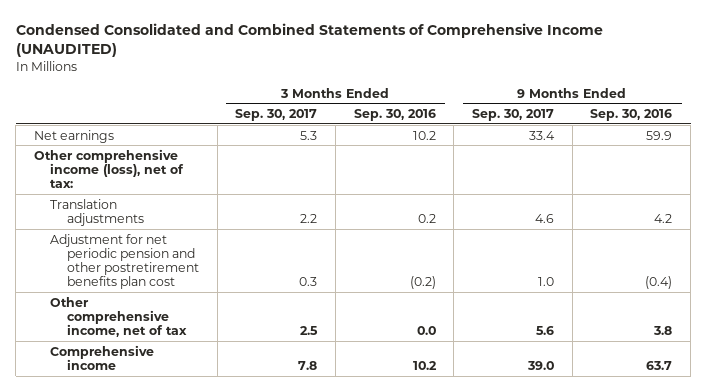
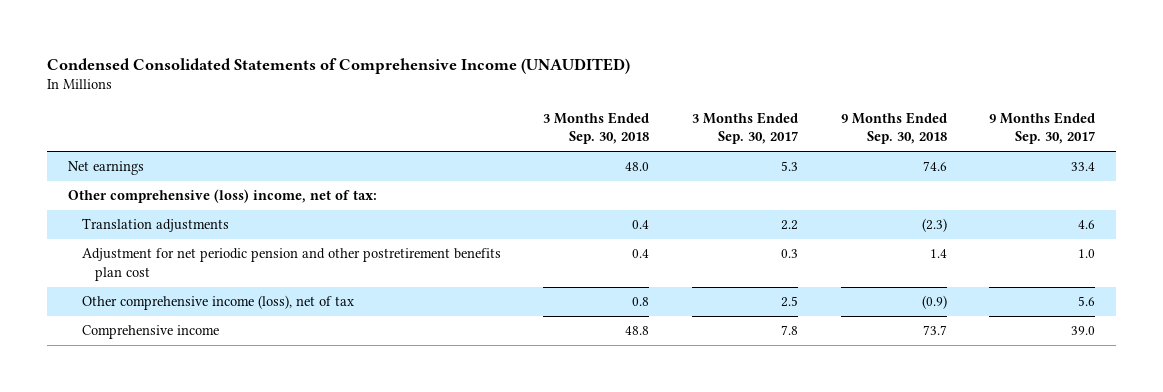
[15,23,603,58] Condensed Consolidated and Combined Statements of Comprehensive Income (UNAUDITED) -> [46,57,630,74] Condensed Consolidated Statements of Comprehensive Income (UNAUDITED)
[353,109,436,122] Sep. 30, 2016 -> none
[590,109,673,122] Sep. 30, 2016 -> none
none -> [543,112,650,145] 3 Months Ended Sep. 30, 2018
none -> [840,112,947,145] 9 Months Ended Sep. 30, 2018
[34,148,185,189] Other comprehensive income (loss), net of tax: -> [68,189,378,204] Other comprehensive (loss) income, net of tax:
[50,296,187,338] Other comprehensive income, net of tax -> [81,295,354,311] Other comprehensive income (loss), net of tax

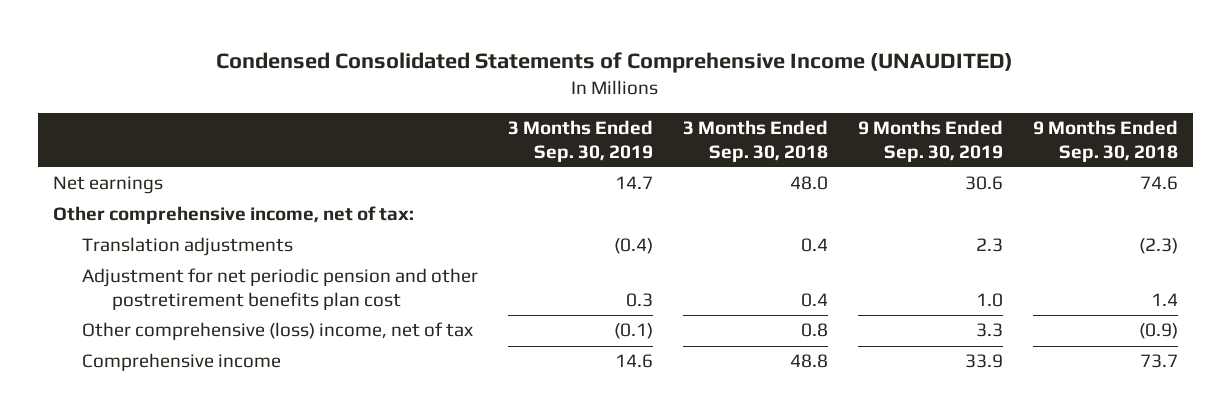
[691,112,798,145] 3 Months Ended Sep. 30, 2017 -> none
[989,112,1096,145] 9 Months Ended Sep. 30, 2017 -> none
none -> [508,120,654,162] 3 Months Ended Sep. 30, 2019
none -> [858,120,1004,162] 9 Months Ended Sep. 30, 2019
[68,189,378,204] Other comprehensive (loss) income, net of tax: -> [53,206,415,225] Other comprehensive income, net of tax:
[81,295,354,311] Other comprehensive income (loss), net of tax -> [82,322,474,341] Other comprehensive (loss) income, net of tax

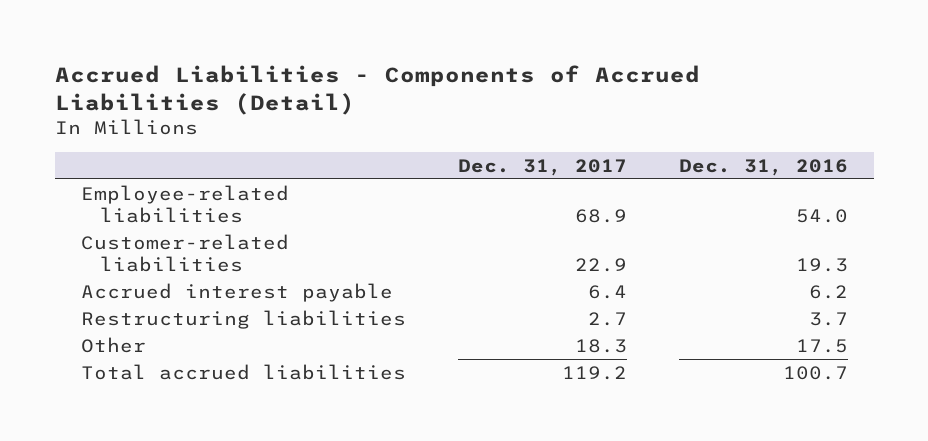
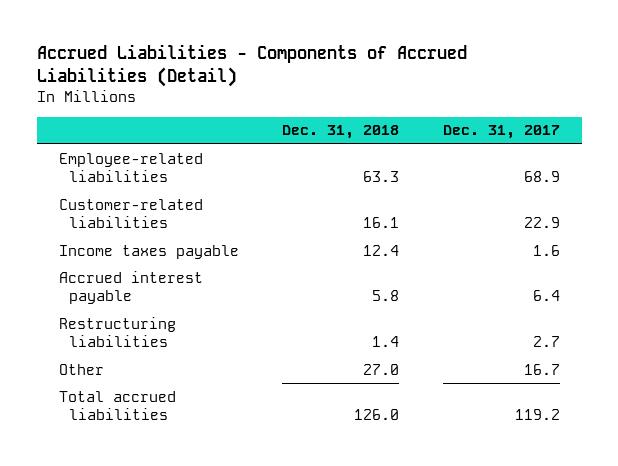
[678,158,848,176] Dec. 31, 2016 -> none
none -> [282,125,400,140] Dec. 31, 2018
none -> [58,244,239,259] Income taxes payable
[574,338,627,353] 18.3 -> [523,363,560,375] 16.7

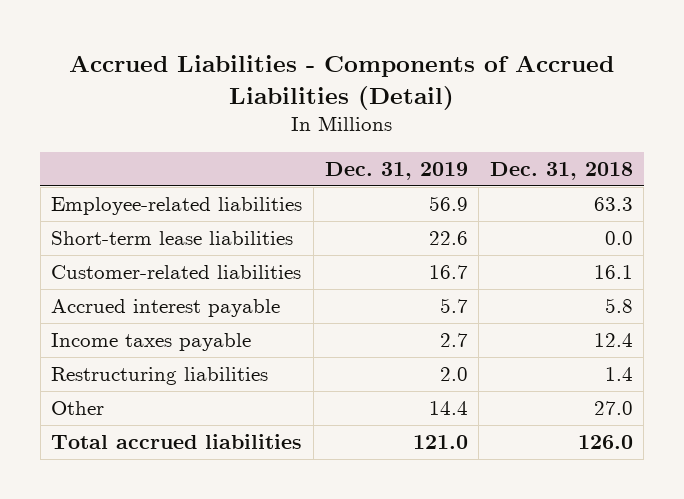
[442,125,560,140] Dec. 31, 2017 -> none
none -> [324,161,468,180] Dec. 31, 2019
none -> [51,231,294,246] Short-term lease liabilities
[58,244,239,259] Income taxes payable -> [51,333,252,352] Income taxes payable

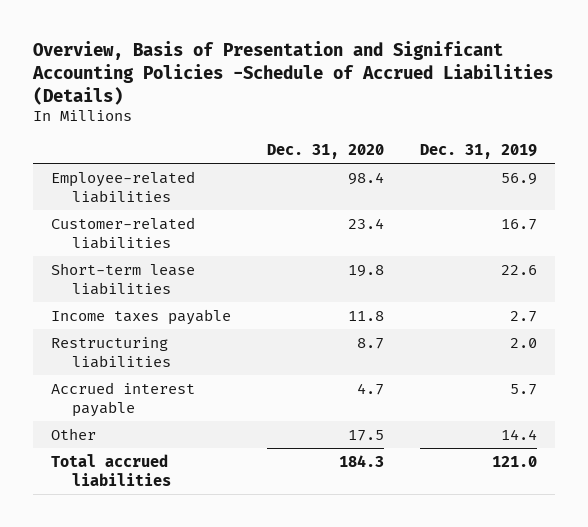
[69,55,615,110] Accrued Liabilities - Components of Accrued Liabilities (Detail) -> [31,40,553,105] Overview, Basis of Presentation and Significant Accounting Policies -Schedule of Accrued Liabilities (Details)
[489,161,633,180] Dec. 31, 2018 -> none
none -> [267,143,385,159] Dec. 31, 2020
[51,231,294,246] Short-term lease liabilities -> [50,262,195,295] Short-term lease liabilities
[51,299,281,318] Accrued interest payable -> [50,381,195,417] Accrued interest payable

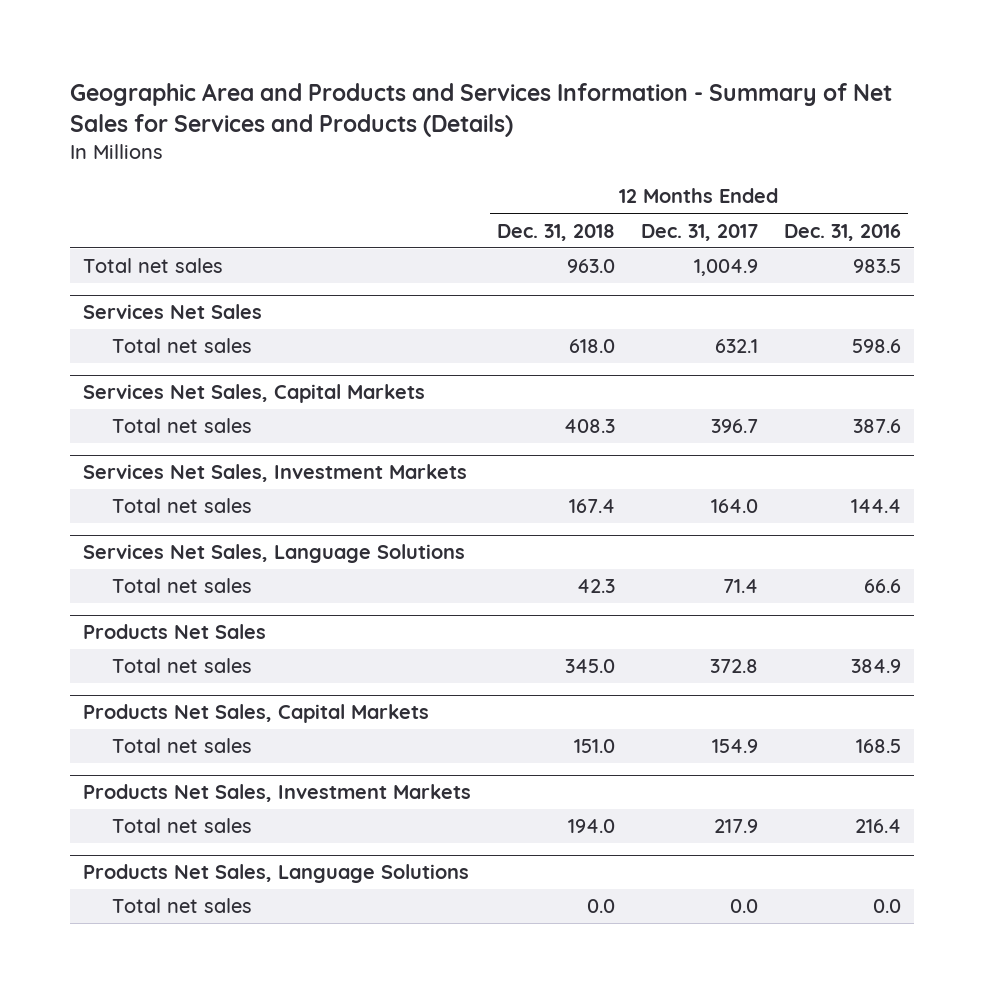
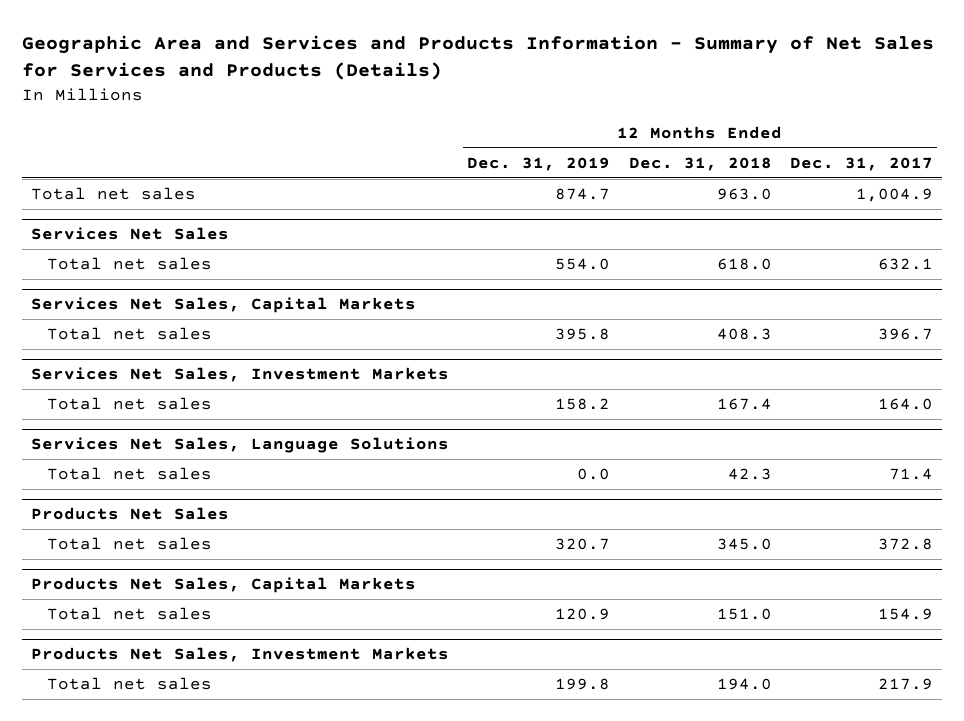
[69,82,892,138] Geographic Area and Products and Services Information - Summary of Net Sales for Services and Products (Details) -> [22,35,935,81] Geographic Area and Services and Products Information - Summary of Net Sales for Services and Products (Details)
[784,223,902,241] Dec. 31, 2016 -> none
none -> [467,156,611,171] Dec. 31, 2019
[82,864,469,884] Products Net Sales, Language Solutions -> none
[112,898,253,914] Total net sales -> none

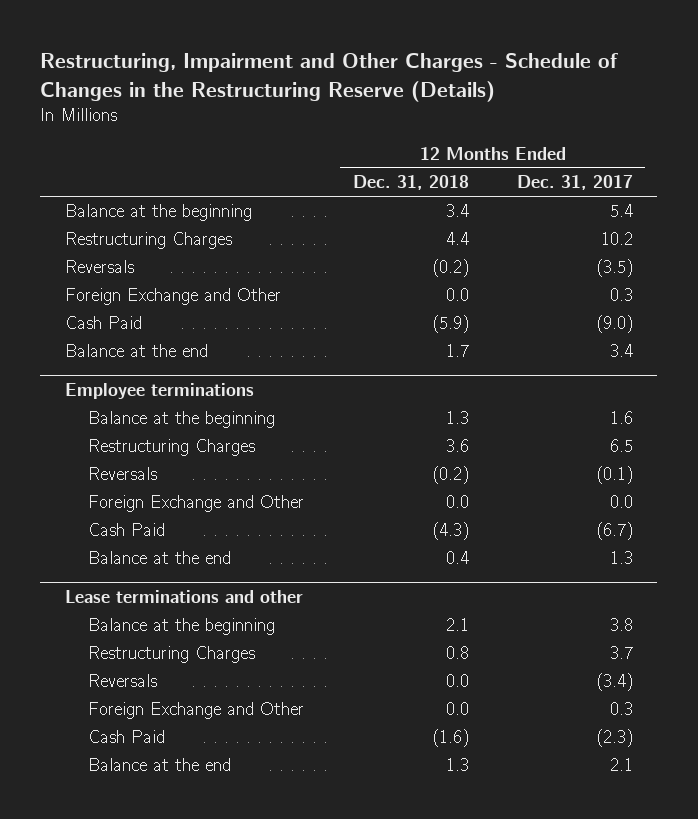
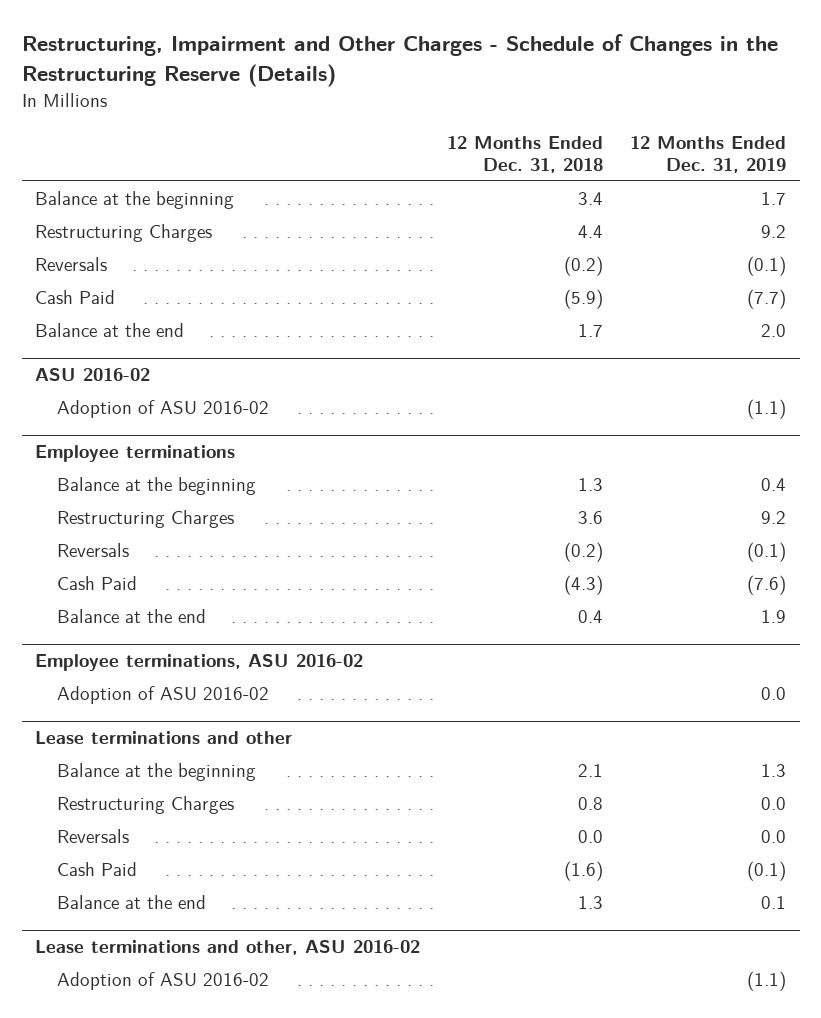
[517,175,634,191] Dec. 31, 2017 -> none
none -> [630,135,787,173] 12 Months Ended Dec. 31, 2019
[64,288,281,306] Foreign Exchange and Other -> none
none -> [35,368,151,382] ASU 2016-02
none -> [56,400,269,419] Adoption of ASU 2016-02
[87,495,304,513] Foreign Exchange and Other -> none
none -> [35,654,364,672] Employee terminations, ASU 2016-02
none -> [56,686,269,705] Adoption of ASU 2016-02
[87,702,304,720] Foreign Exchange and Other -> none
none -> [35,940,421,956] Lease terminations and other, ASU 2016-02
none -> [56,972,269,991] Adoption of ASU 2016-02

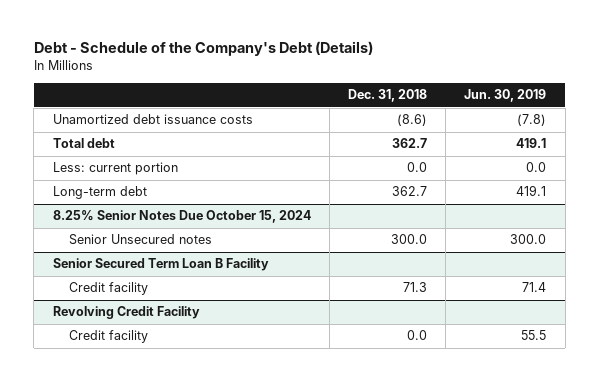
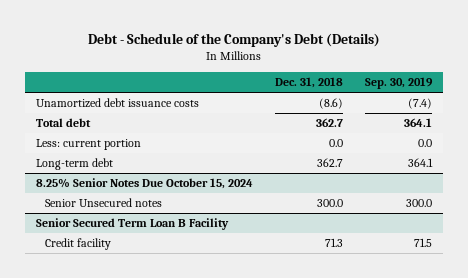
[464,89,547,103] Jun. 30, 2019 -> none
none -> [364,77,433,90] Sep. 30, 2019
[52,306,200,320] Revolving Credit Facility -> none
[68,330,148,344] Credit facility -> none

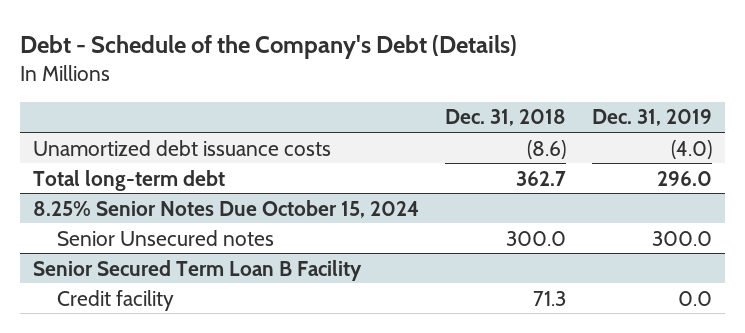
[364,77,433,90] Sep. 30, 2019 -> none
none -> [592,109,713,127] Dec. 31, 2019
[35,118,91,128] Total debt -> none
[35,139,141,151] Less: current portion -> none
[35,158,113,171] Long-term debt -> [33,169,226,191] Total long-term debt

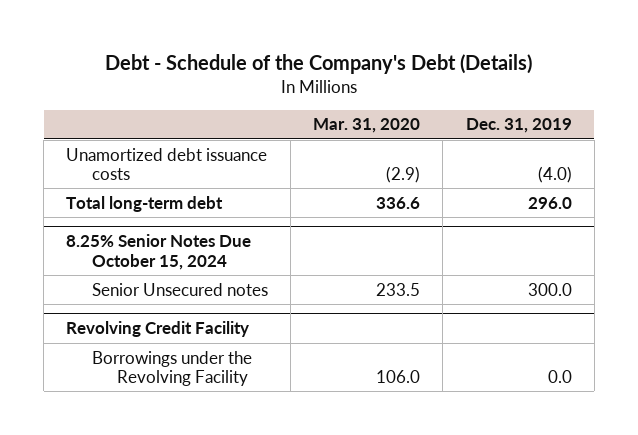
[445,109,567,127] Dec. 31, 2018 -> none
none -> [313,118,421,134] Mar. 31, 2020
[33,259,363,281] Senior Secured Term Loan B Facility -> none
none -> [66,321,250,338] Revolving Credit Facility
[56,289,174,311] Credit facility -> [91,350,252,387] Borrowings under the Revolving Facility

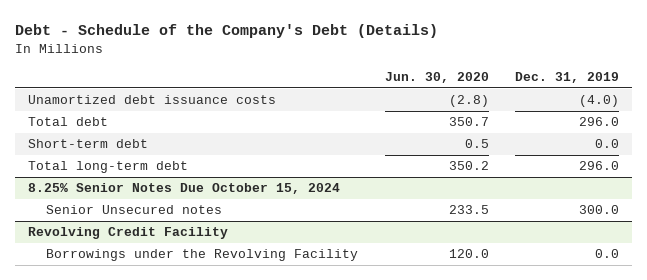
[313,118,421,134] Mar. 31, 2020 -> none
none -> [384,72,489,84] Jun. 30, 2020
none -> [28,117,109,127] Total debt
none -> [28,139,149,149] Short-term debt

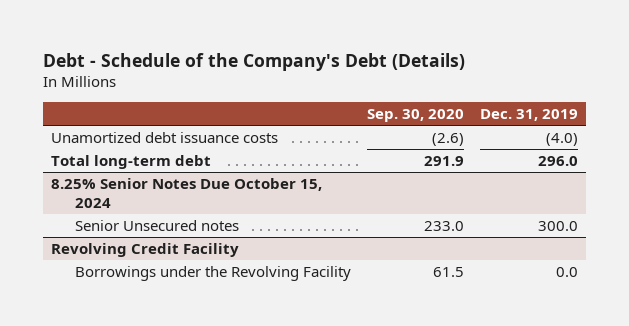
[384,72,489,84] Jun. 30, 2020 -> none
none -> [366,109,464,123] Sep. 30, 2020
[28,117,109,127] Total debt -> none
[28,139,149,149] Short-term debt -> none

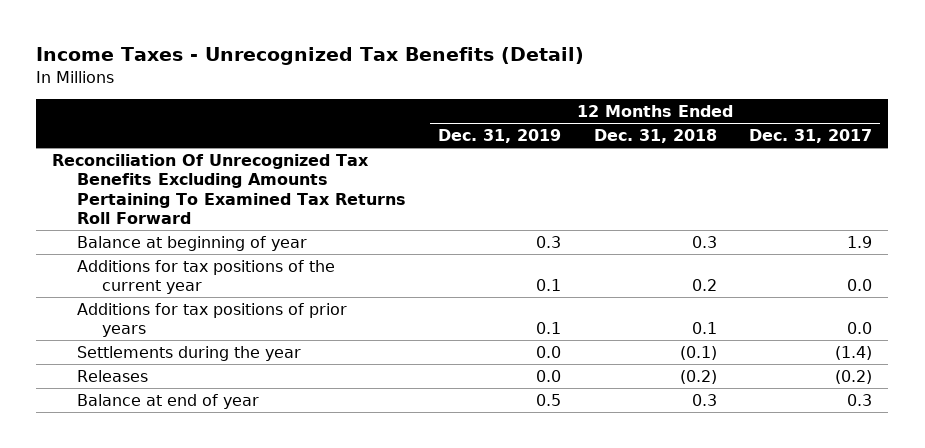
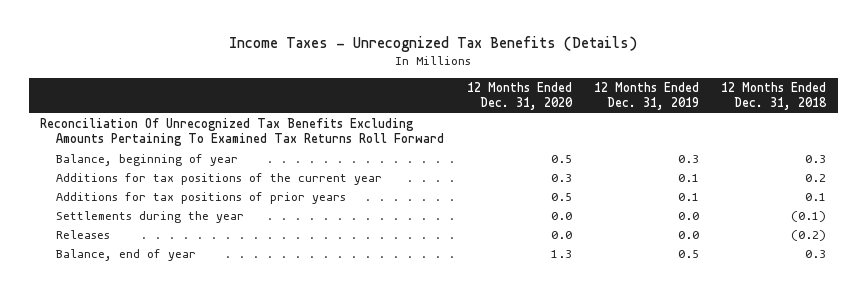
[36,47,585,66] Income Taxes - Unrecognized Tax Benefits (Detail) -> [229,36,638,53] Income Taxes - Unrecognized Tax Benefits (Details)
[749,129,873,144] Dec. 31, 2017 -> none
none -> [466,82,573,111] 12 Months Ended Dec. 31, 2020
[77,235,308,251] Balance at beginning of year -> [56,154,239,167] Balance, beginning of year
[77,393,260,409] Balance at end of year -> [56,249,197,262] Balance, end of year

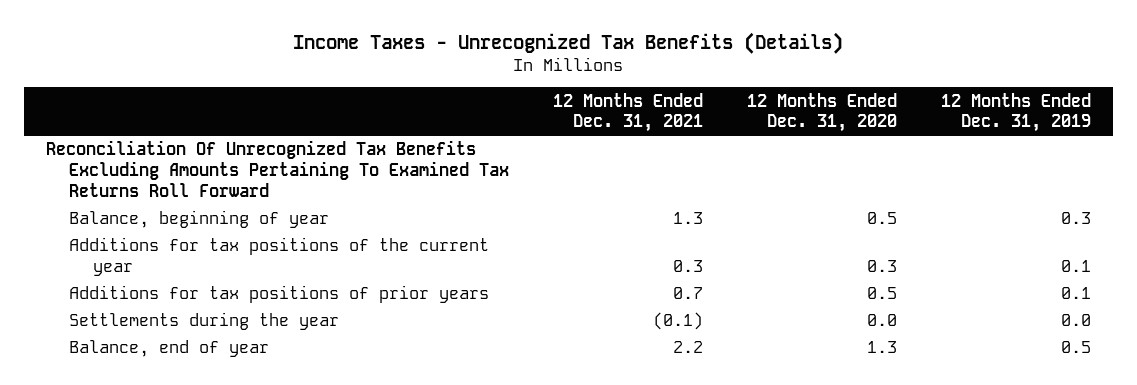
[721,82,828,111] 12 Months Ended Dec. 31, 2018 -> none
none -> [553,92,704,133] 12 Months Ended Dec. 31, 2021
[56,230,111,240] Releases -> none

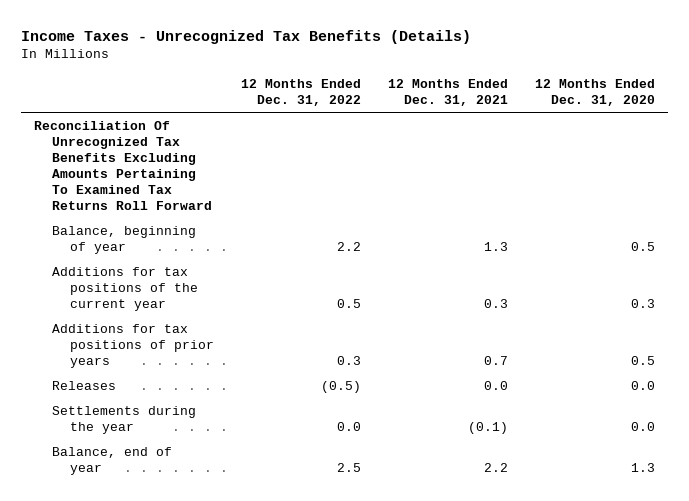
[940,92,1091,133] 12 Months Ended Dec. 31, 2019 -> none
none -> [241,78,362,106] 12 Months Ended Dec. 31, 2022
none -> [52,380,117,390] Releases

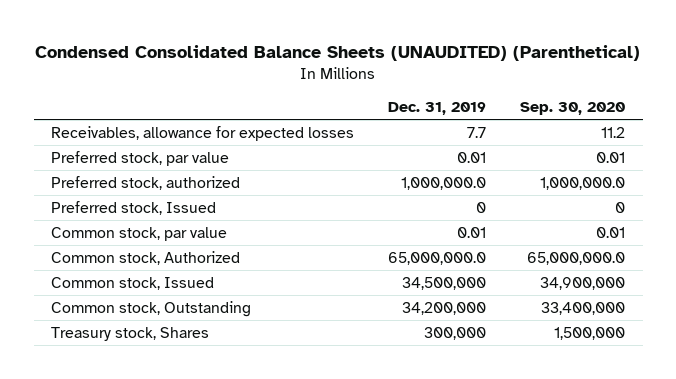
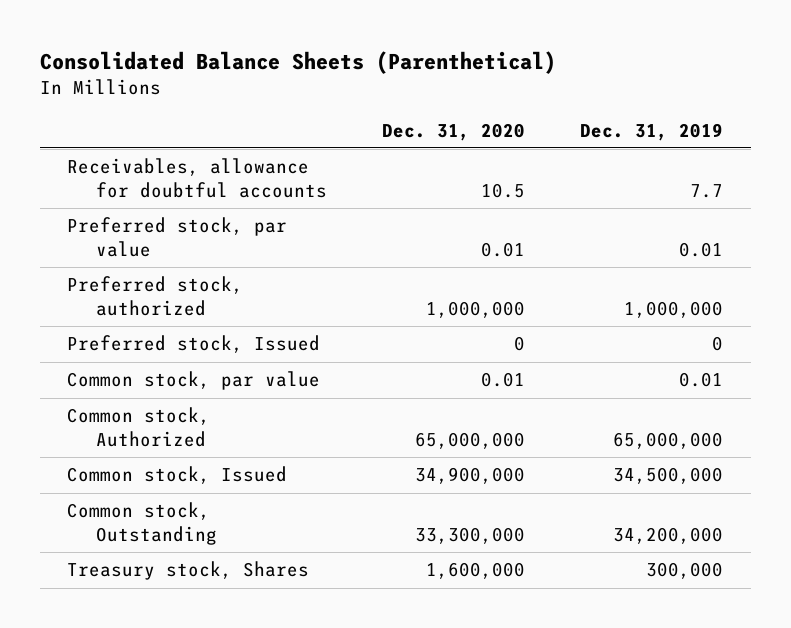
[35,44,641,61] Condensed Consolidated Balance Sheets (UNAUDITED) (Parenthetical) -> [39,50,556,74] Consolidated Balance Sheets (Parenthetical)
[520,102,626,116] Sep. 30, 2020 -> none
none -> [382,122,526,141] Dec. 31, 2020
[50,125,354,141] Receivables, allowance for expected losses -> [67,158,328,199] Receivables, allowance for doubtful accounts
[401,176,487,190] 1,000,000.0 -> [624,301,724,319] 1,000,000
[388,251,487,265] 65,000,000.0 -> [613,432,724,450] 65,000,000

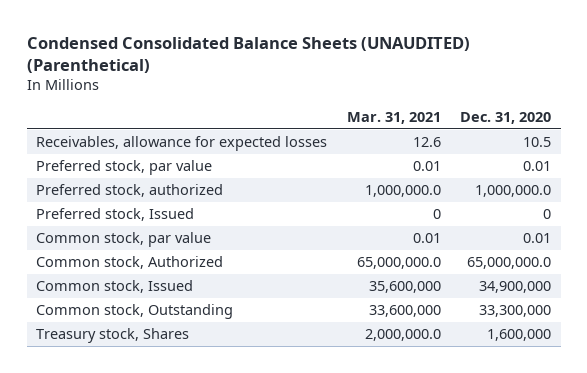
[39,50,556,74] Consolidated Balance Sheets (Parenthetical) -> [26,36,470,74] Condensed Consolidated Balance Sheets (UNAUDITED) (Parenthetical)
[580,122,724,141] Dec. 31, 2019 -> none
none -> [346,111,441,124] Mar. 31, 2021
[67,158,328,199] Receivables, allowance for doubtful accounts -> [36,136,328,152] Receivables, allowance for expected losses
[426,301,526,319] 1,000,000 -> [475,185,552,198] 1,000,000.0
[415,432,526,450] 65,000,000 -> [467,257,552,270] 65,000,000.0

